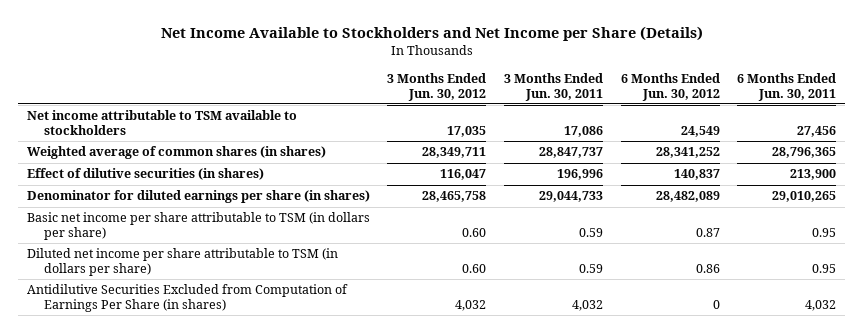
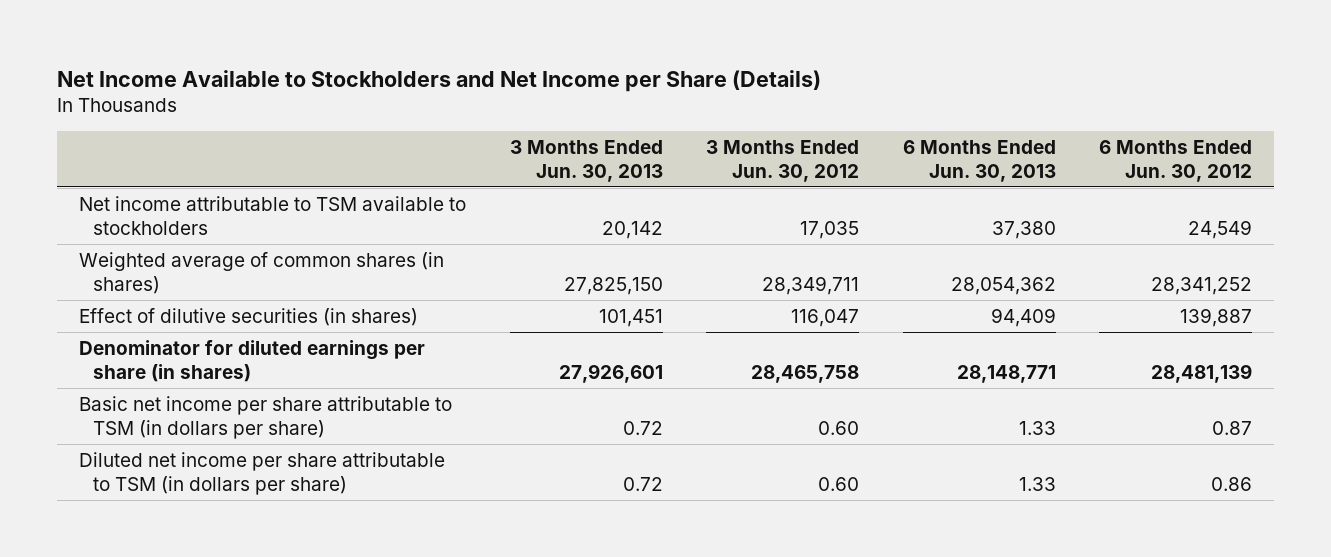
[504,72,604,101] 3 Months Ended Jun. 30, 2011 -> none
[737,72,837,101] 6 Months Ended Jun. 30, 2011 -> none
none -> [509,139,663,182] 3 Months Ended Jun. 30, 2013
none -> [902,139,1056,182] 6 Months Ended Jun. 30, 2013
[673,169,720,181] 140,837 -> [1180,307,1253,327] 139,887
[655,191,720,203] 28,482,089 -> [1151,363,1253,383] 28,481,139
[26,284,348,313] Antidilutive Securities Excluded from Computation of Earnings Per Share (in shares) -> none

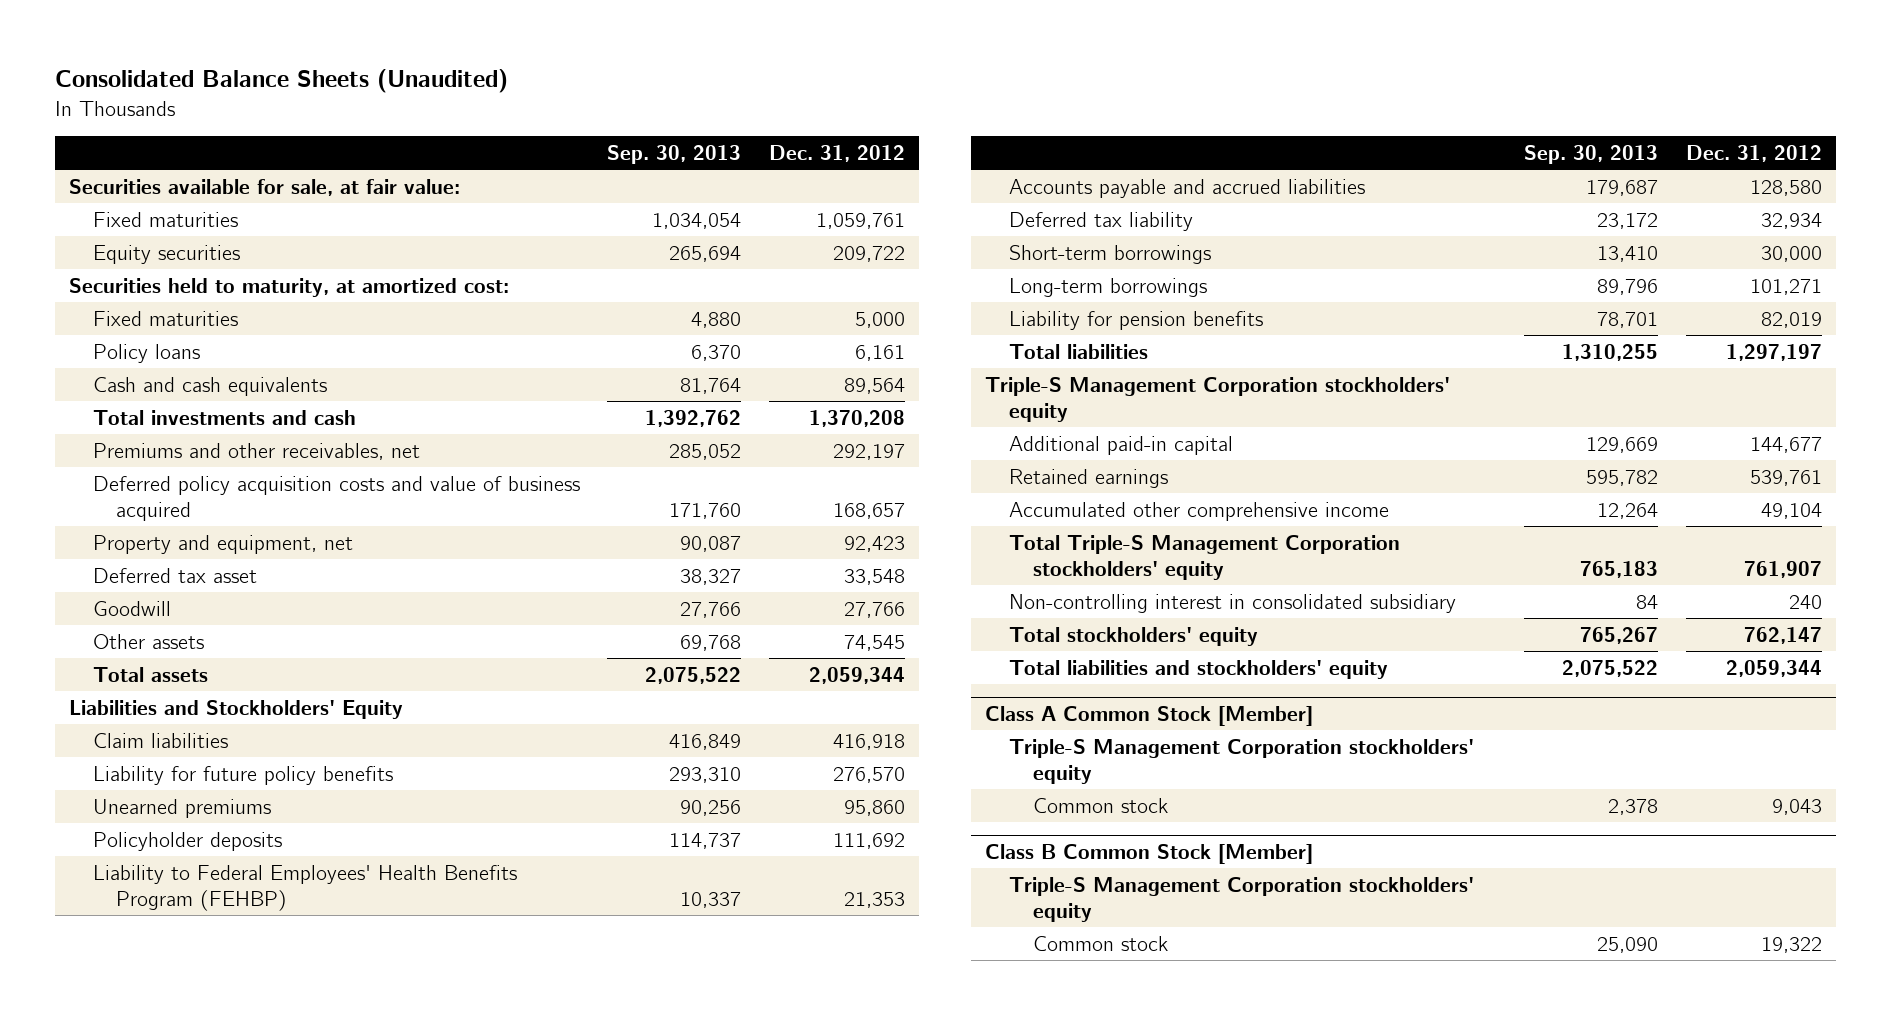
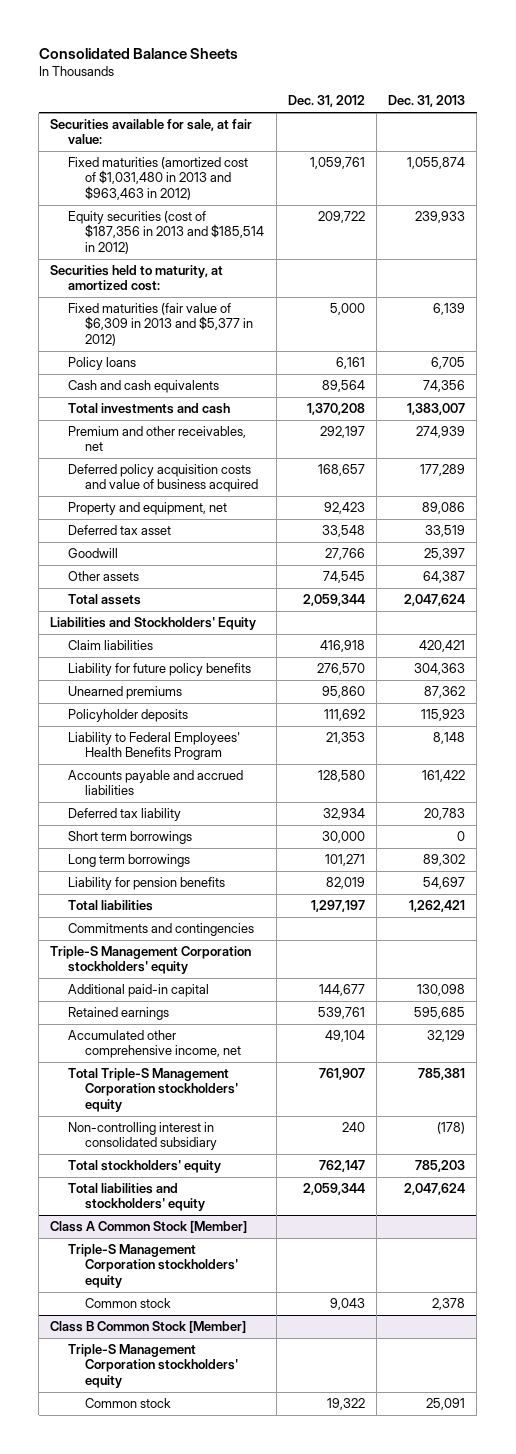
[54,69,508,94] Consolidated Balance Sheets (Unaudited) -> [38,47,238,59] Consolidated Balance Sheets
[607,145,742,165] Sep. 30, 2013 -> none
none -> [388,95,466,108] Dec. 31, 2013
[92,211,238,227] Fixed maturities -> [67,157,248,200] Fixed maturities (amortized cost of $1,031,480 in 2013 and $963,463 in 2012)
[92,244,240,264] Equity securities -> [67,211,265,254] Equity securities (cost of $187,356 in 2013 and $185,514 in 2012)
[92,310,238,326] Fixed maturities -> [67,303,254,346] Fixed maturities (fair value of $6,309 in 2013 and $5,377 in 2012)
[92,442,420,460] Premiums and other receivables, net -> [67,426,246,452] Premium and other receivables, net
[92,864,517,912] Liability to Federal Employees' Health Benefits Program (FEHBP) -> [67,732,240,761] Liability to Federal Employees' Health Benefits Program
[1008,244,1211,264] Short-term borrowings -> [67,831,192,845] Short term borrowings
[1008,277,1207,297] Long-term borrowings -> [67,854,190,868] Long term borrowings
none -> [67,923,254,937] Commitments and contingencies
[1008,501,1389,521] Accumulated other comprehensive income -> [67,1030,242,1059] Accumulated other comprehensive income, net

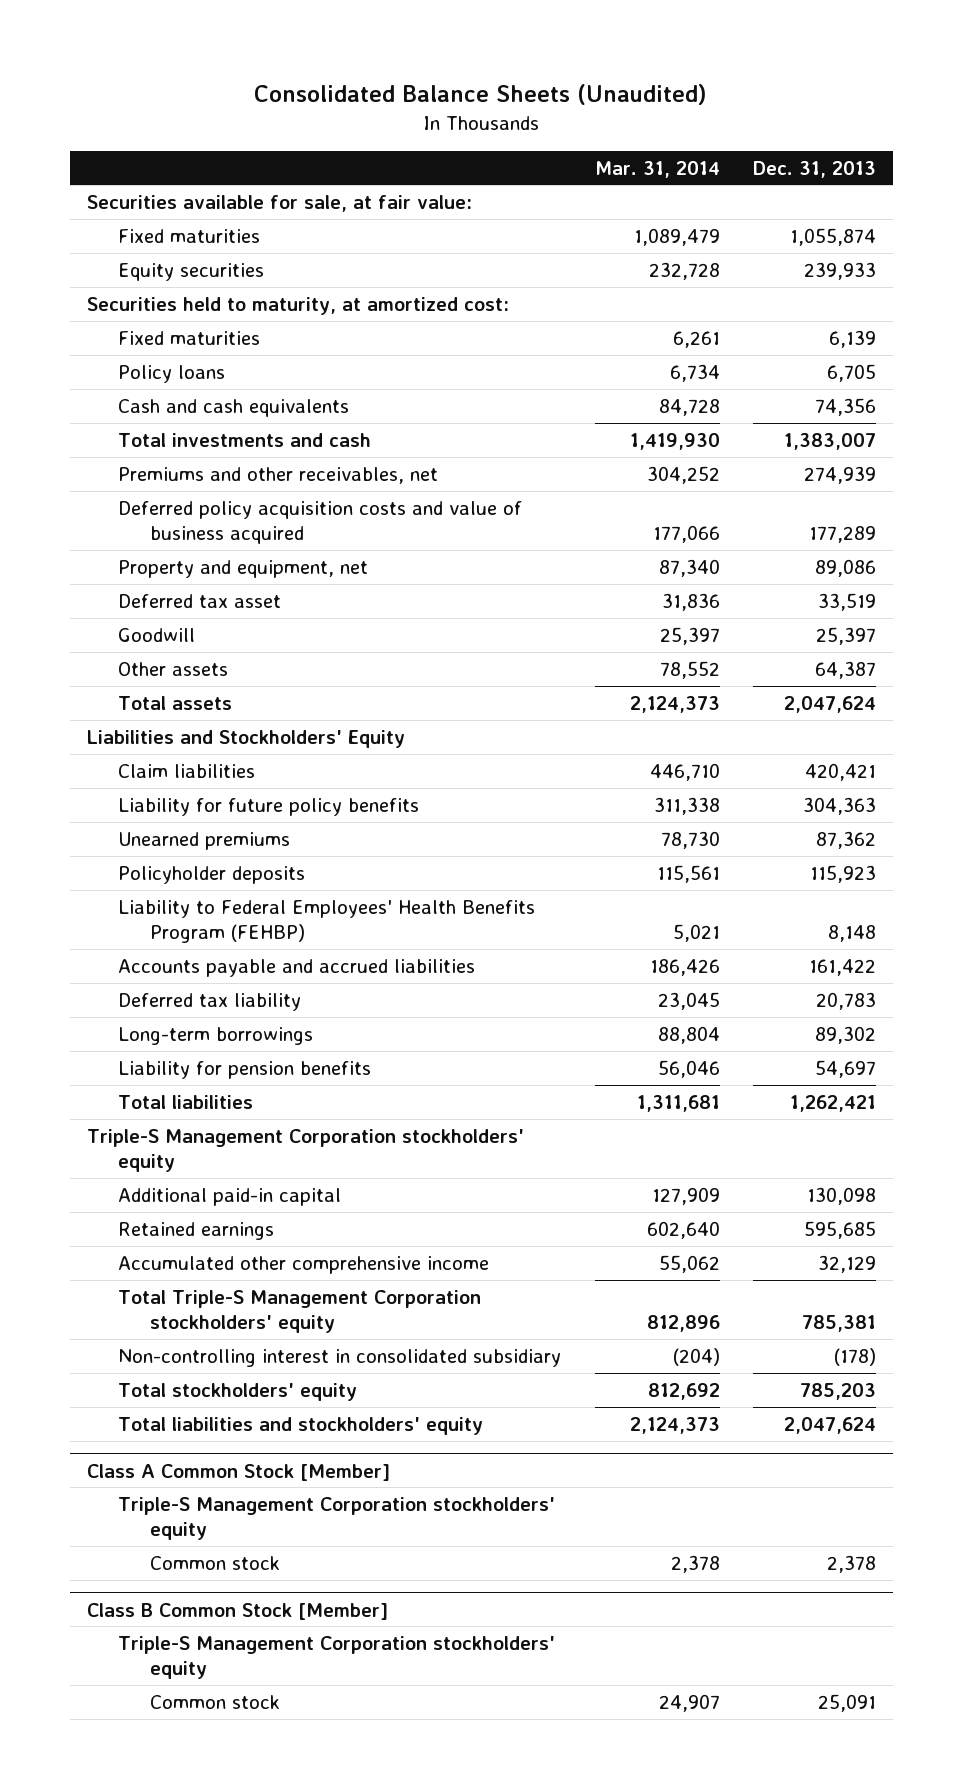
[38,47,238,59] Consolidated Balance Sheets -> [254,83,708,105] Consolidated Balance Sheets (Unaudited)
[287,95,365,108] Dec. 31, 2012 -> none
none -> [594,160,720,178] Mar. 31, 2014
[67,157,248,200] Fixed maturities (amortized cost of $1,031,480 in 2013 and $963,463 in 2012) -> [118,228,261,243] Fixed maturities
[67,211,265,254] Equity securities (cost of $187,356 in 2013 and $185,514 in 2012) -> [118,262,265,281] Equity securities
[67,303,254,346] Fixed maturities (fair value of $6,309 in 2013 and $5,377 in 2012) -> [118,330,261,345] Fixed maturities
[67,426,246,452] Premium and other receivables, net -> [118,466,439,484] Premiums and other receivables, net
[67,732,240,761] Liability to Federal Employees' Health Benefits Program -> [118,899,536,944] Liability to Federal Employees' Health Benefits Program (FEHBP)
[67,831,192,845] Short term borrowings -> none
[67,854,190,868] Long term borrowings -> [118,1026,314,1045] Long-term borrowings
[67,923,254,937] Commitments and contingencies -> none
[67,1030,242,1059] Accumulated other comprehensive income, net -> [118,1255,490,1274] Accumulated other comprehensive income

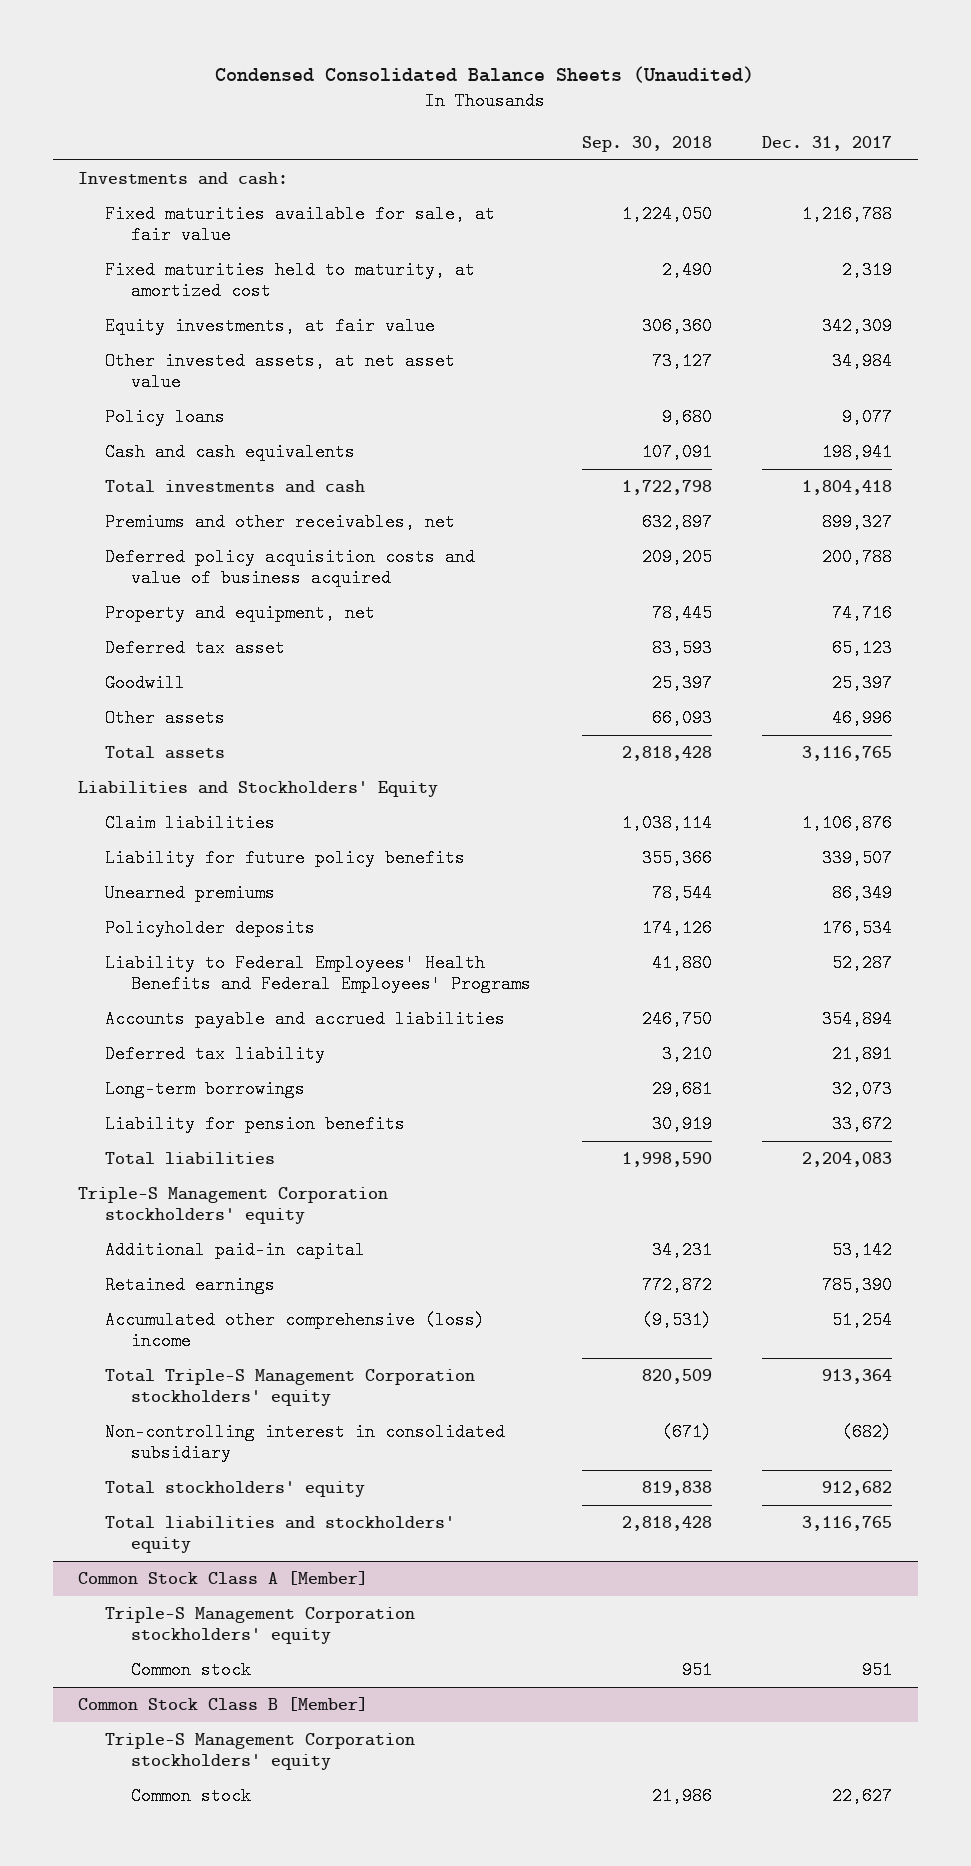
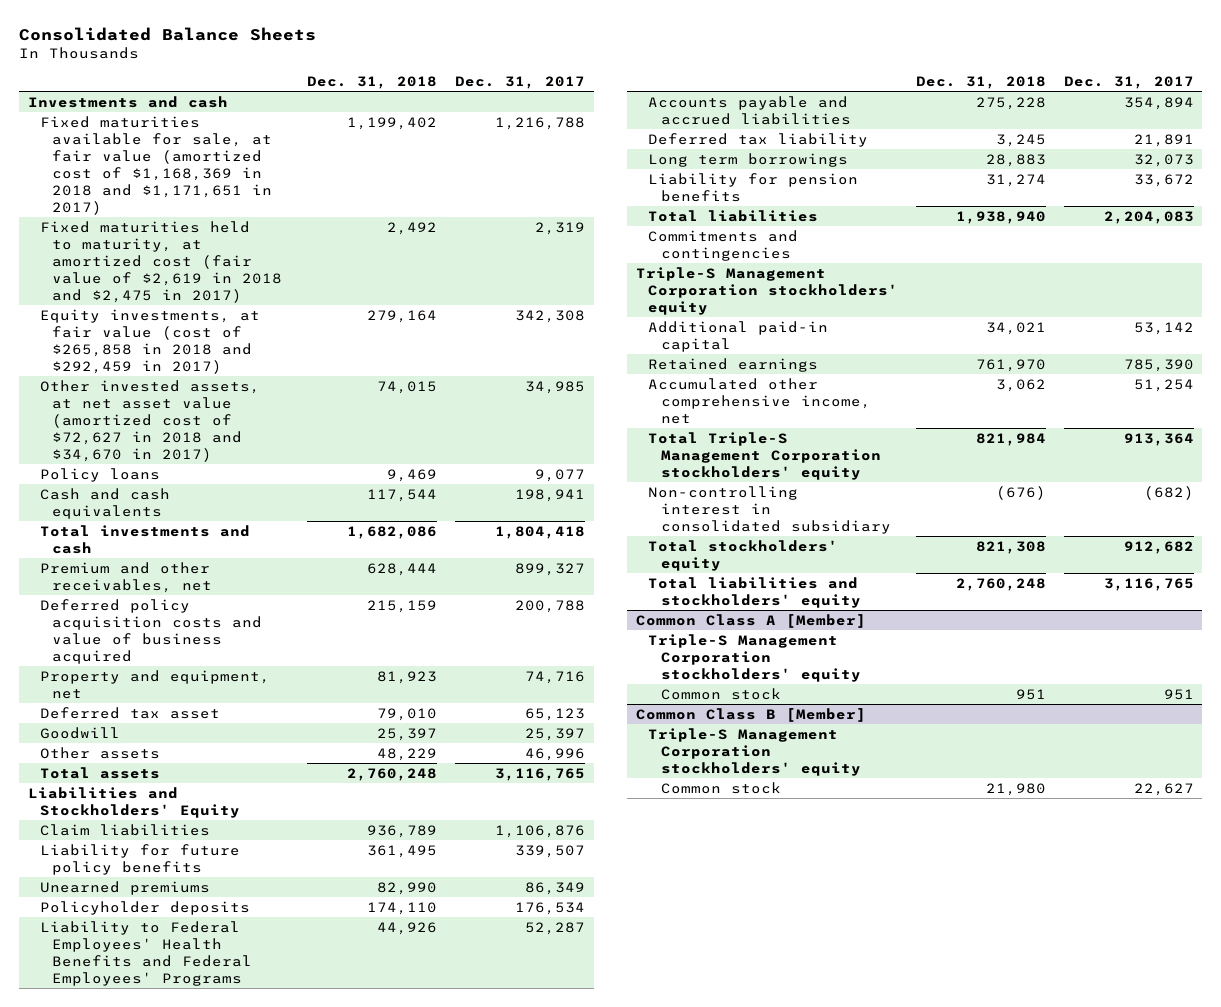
[215,66,755,84] Condensed Consolidated Balance Sheets (Unaudited) -> [18,26,316,41] Consolidated Balance Sheets
[581,135,712,152] Sep. 30, 2018 -> none
none -> [307,75,438,89] Dec. 31, 2018
[104,352,455,392] Other invested assets, at net asset value -> none
[78,172,289,186] Investments and cash: -> [27,95,228,108] Investments and cash
[104,205,495,245] Fixed maturities available for sale, at fair value -> [39,115,273,215] Fixed maturities available for sale, at fair value (amortized cost of $1,168,369 in 2018 and $1,171,651 in 2017)
[104,261,475,301] Fixed maturities held to maturity, at amortized cost -> [39,220,283,303] Fixed maturities held to maturity, at amortized cost (fair value of $2,619 in 2018 and $2,475 in 2017)
[104,317,435,336] Equity investments, at fair value -> [39,308,260,374] Equity investments, at fair value (cost of $265,858 in 2018 and $292,459 in 2017)
[822,317,893,336] 342,309 -> [515,309,586,323] 342,308
none -> [39,379,260,462] Other invested assets, at net asset value (amortized cost of $72,627 in 2018 and $34,670 in 2017)
[104,513,455,532] Premiums and other receivables, net -> [39,561,213,593] Premium and other receivables, net
[104,1080,305,1099] Long-term borrowings -> [648,152,849,167] Long term borrowings
none -> [648,229,799,261] Commitments and contingencies
[104,1311,485,1351] Accumulated other comprehensive (loss) income -> [648,377,871,424] Accumulated other comprehensive income, net
[78,1571,369,1586] Common Stock Class A [Member] -> [636,613,867,628] Common Class A [Member]
[78,1697,369,1712] Common Stock Class B [Member] -> [636,707,867,722] Common Class B [Member]

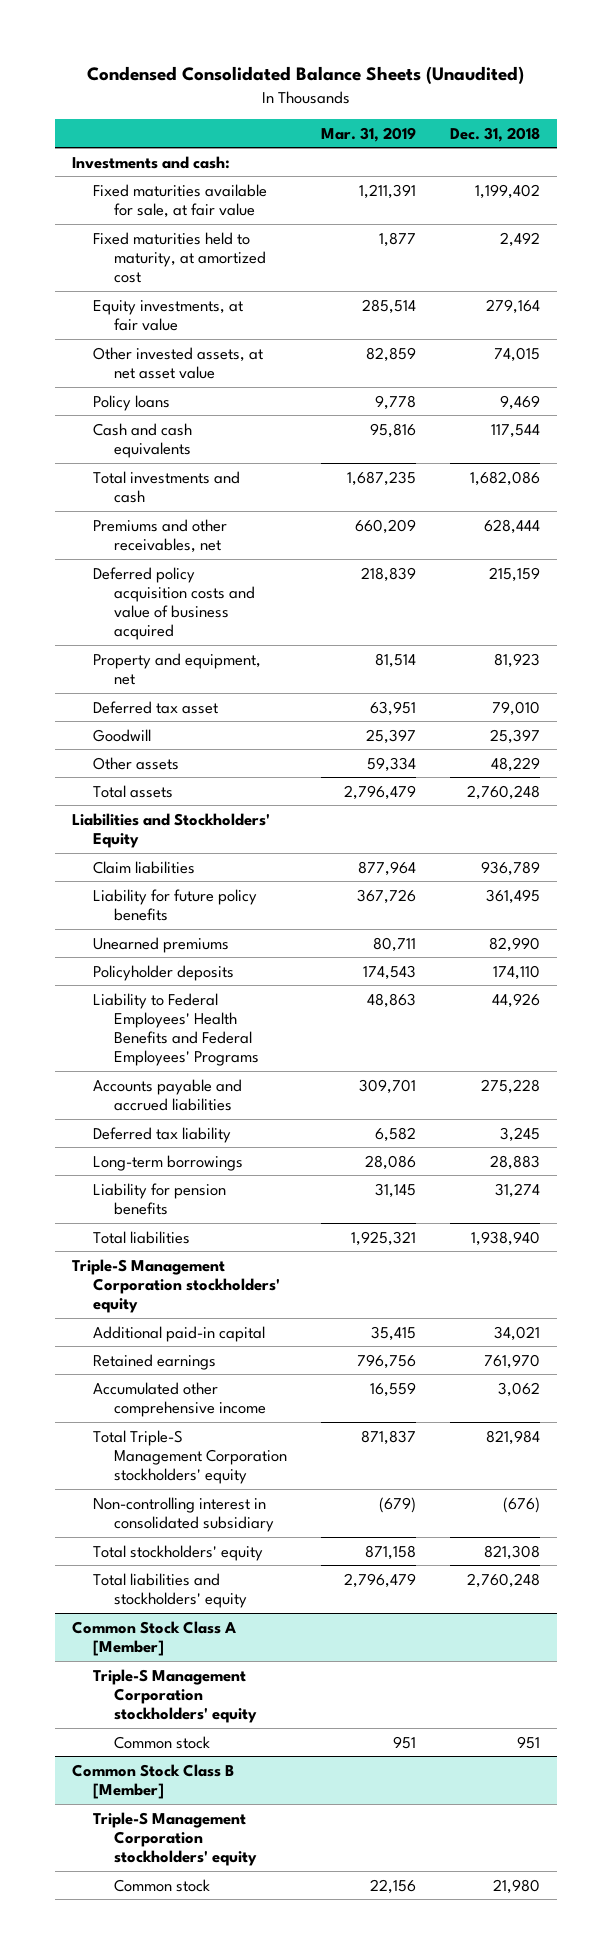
[18,26,316,41] Consolidated Balance Sheets -> [86,66,524,85] Condensed Consolidated Balance Sheets (Unaudited)
[455,75,586,89] Dec. 31, 2017 -> none
none -> [320,126,416,142] Mar. 31, 2019
[27,95,228,108] Investments and cash -> [71,155,230,169] Investments and cash:
[39,115,273,215] Fixed maturities available for sale, at fair value (amortized cost of $1,168,369 in 2018 and $1,171,651 in 2017) -> [92,183,267,218] Fixed maturities available for sale, at fair value
[39,220,283,303] Fixed maturities held to maturity, at amortized cost (fair value of $2,619 in 2018 and $2,475 in 2017) -> [92,231,266,284] Fixed maturities held to maturity, at amortized cost
[39,308,260,374] Equity investments, at fair value (cost of $265,858 in 2018 and $292,459 in 2017) -> [92,299,243,331] Equity investments, at fair value
[39,379,260,462] Other invested assets, at net asset value (amortized cost of $72,627 in 2018 and $34,670 in 2017) -> [92,346,263,379] Other invested assets, at net asset value
[39,561,213,593] Premium and other receivables, net -> [92,518,227,553] Premiums and other receivables, net
[648,152,849,167] Long term borrowings -> [92,1154,243,1171] Long-term borrowings
[648,229,799,261] Commitments and contingencies -> none
[648,377,871,424] Accumulated other comprehensive income, net -> [92,1381,266,1417] Accumulated other comprehensive income
[636,613,867,628] Common Class A [Member] -> [71,1620,236,1656] Common Stock Class A [Member]
[636,707,867,722] Common Class B [Member] -> [71,1763,234,1799] Common Stock Class B [Member]

